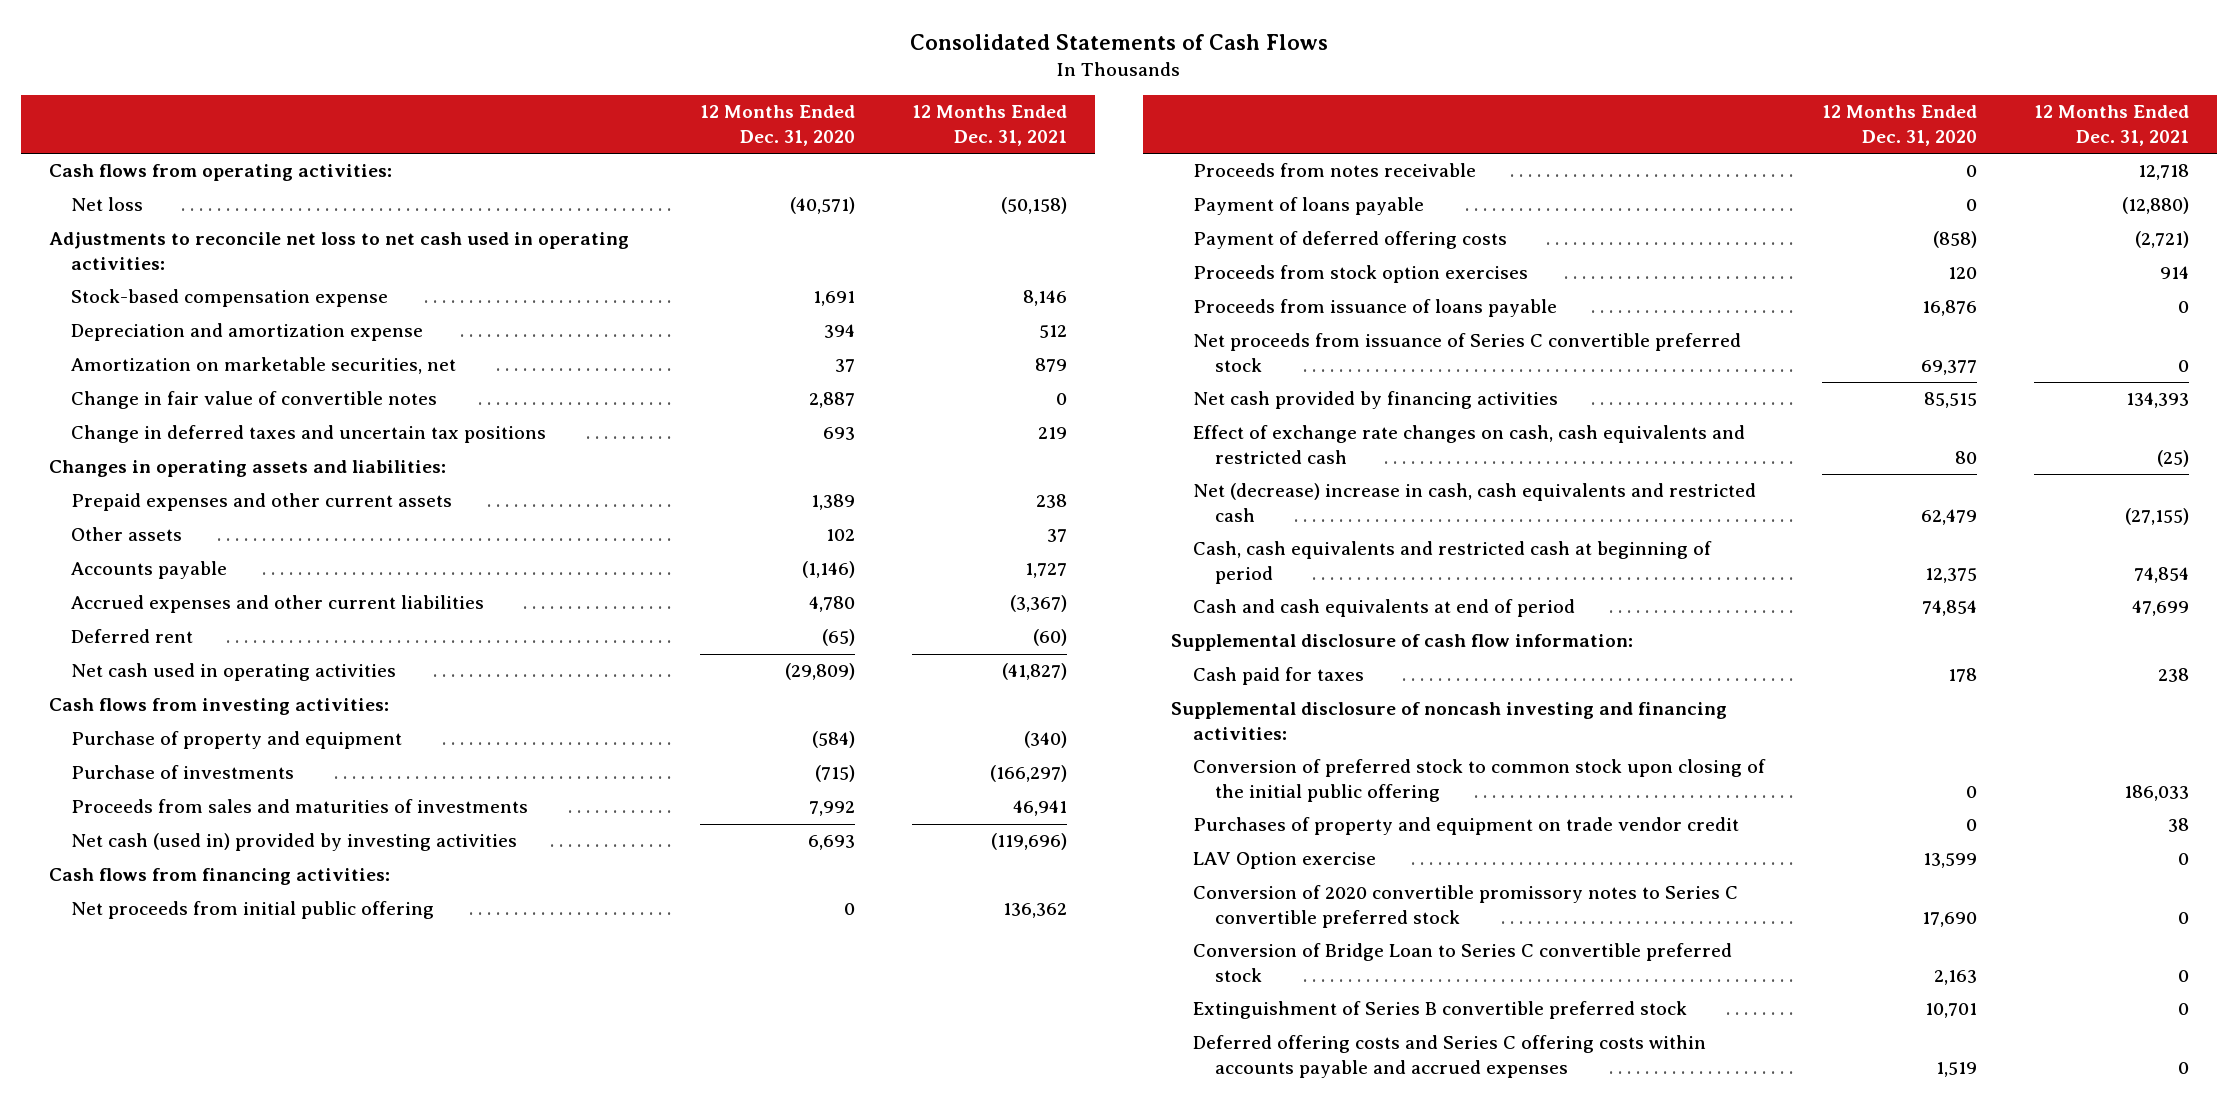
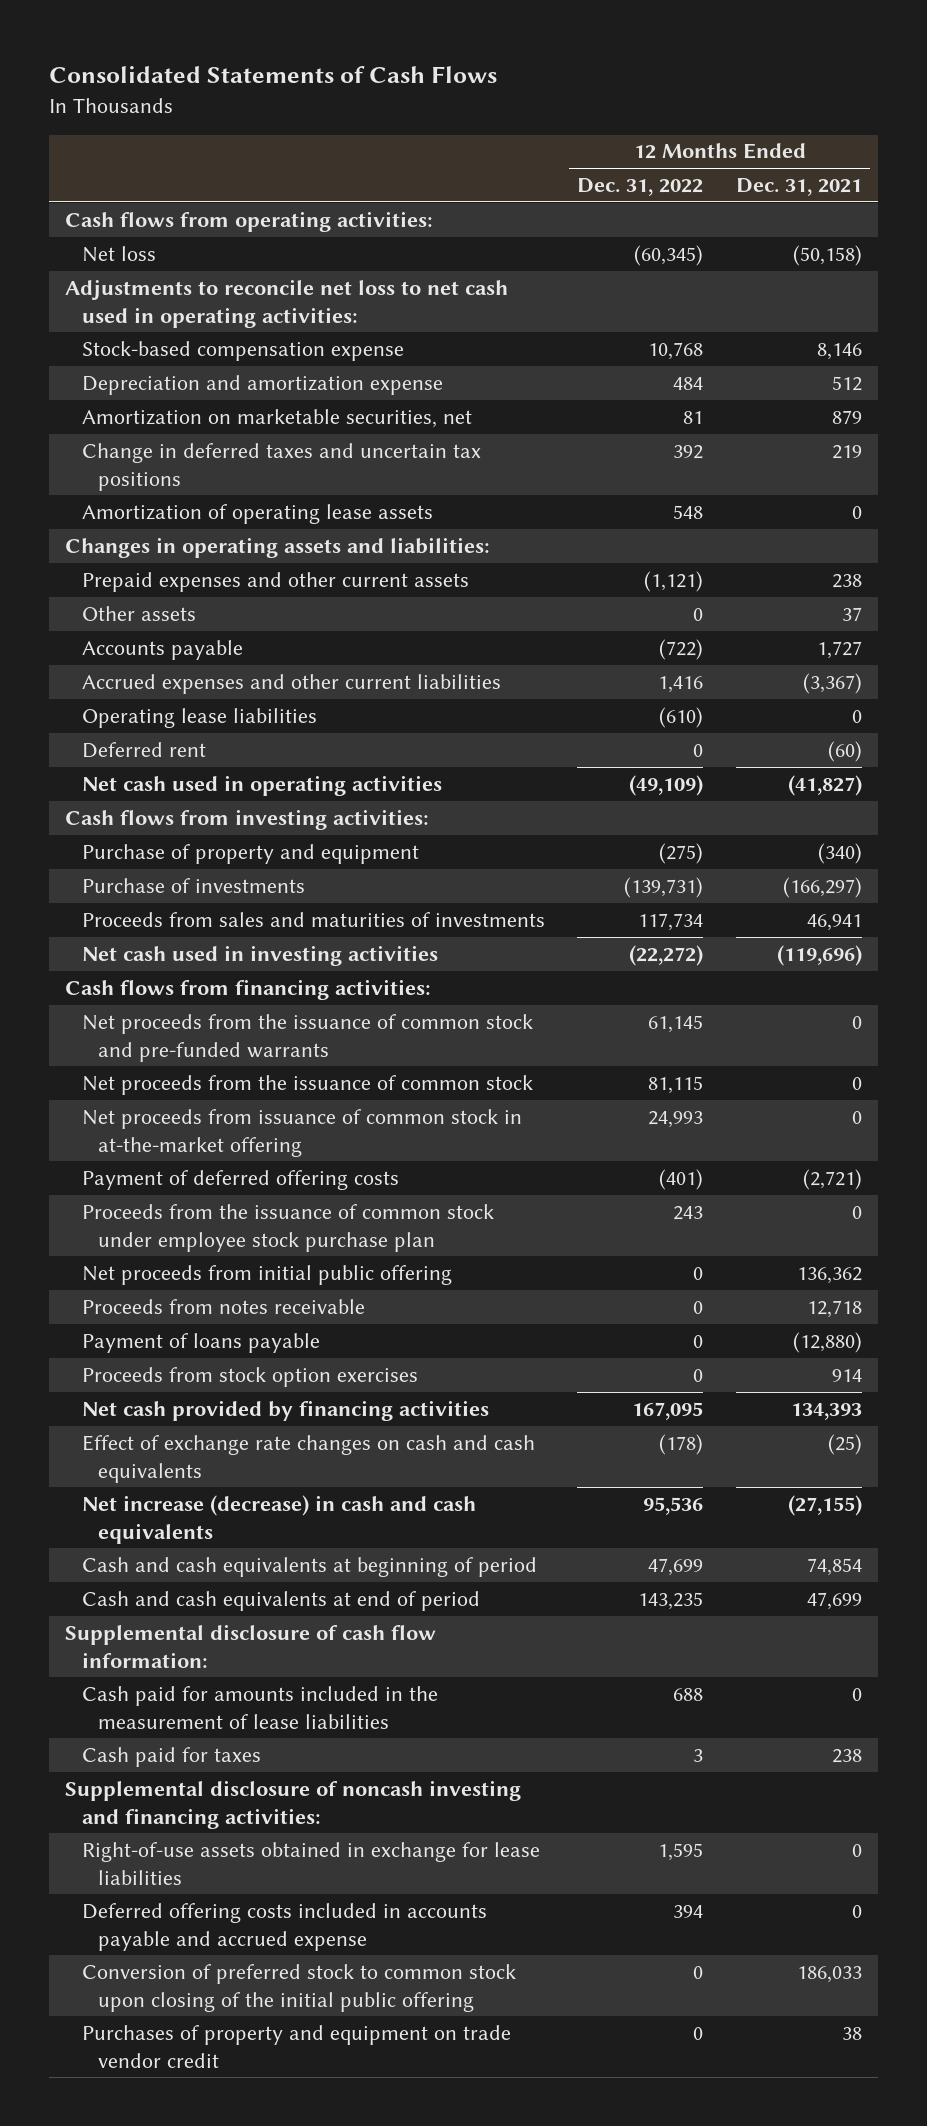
[699,105,855,146] 12 Months Ended Dec. 31, 2020 -> none
none -> [577,177,704,196] Dec. 31, 2022
[70,391,437,410] Change in fair value of convertible notes -> none
none -> [81,503,433,524] Amortization of operating lease assets
none -> [81,707,317,728] Operating lease liabilities
[70,833,517,852] Net cash (used in) provided by investing activities -> [81,944,438,966] Net cash used in investing activities
none -> [81,1013,533,1062] Net proceeds from the issuance of common stock and pre-funded warrants
none -> [81,1074,533,1095] Net proceeds from the issuance of common stock
none -> [81,1108,522,1157] Net proceeds from issuance of common stock in at-the-market offering
[1192,231,1507,250] Payment of deferred offering costs -> [81,1169,399,1190] Payment of deferred offering costs
none -> [81,1203,494,1252] Proceeds from the issuance of common stock under employee stock purchase plan
[1192,299,1557,318] Proceeds from issuance of loans payable -> none
[1192,333,1741,372] Net proceeds from issuance of Series C convertible preferred stock -> none
[1192,425,1745,464] Effect of exchange rate changes on cash, cash equivalents and restricted cash -> [81,1434,535,1483] Effect of exchange rate changes on cash and cash equivalents
[1192,483,1756,522] Net (decrease) increase in cash, cash equivalents and restricted cash -> [81,1494,476,1544] Net increase (decrease) in cash and cash equivalents
[1192,541,1712,584] Cash, cash equivalents and restricted cash at beginning of period -> [81,1556,537,1577] Cash and cash equivalents at beginning of period
none -> [81,1685,438,1729] Cash paid for amounts included in the measurement of lease liabilities
none -> [81,1841,540,1885] Right-of-use assets obtained in exchange for lease liabilities
none -> [81,1902,487,1951] Deferred offering costs included in accounts payable and accrued expense
[1192,852,1376,870] LAV Option exercise -> none
[1192,885,1738,928] Conversion of 2020 convertible promissory notes to Series C convertible preferred stock -> none
[1192,943,1732,982] Conversion of Bridge Loan to Series C convertible preferred stock -> none
[1192,1001,1687,1020] Extinguishment of Series B convertible preferred stock -> none
[1192,1035,1706,1078] Deferred offering costs and Series C offering costs within accounts payable and accrued expenses -> none

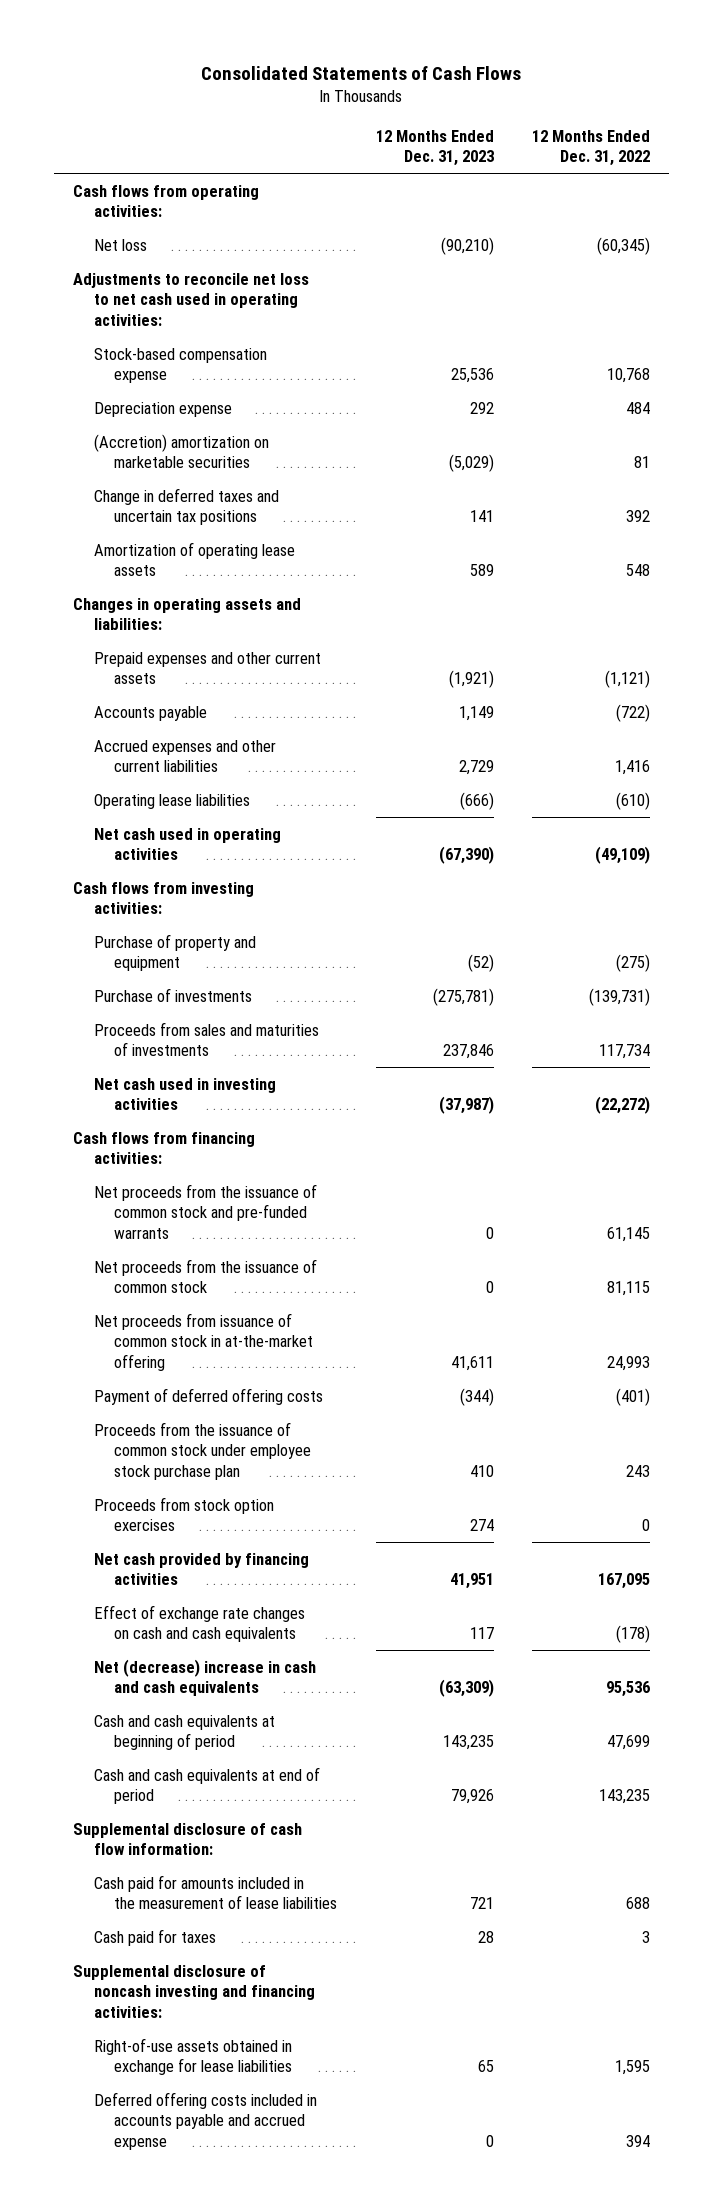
[735,177,862,196] Dec. 31, 2021 -> none
none -> [375,129,494,167] 12 Months Ended Dec. 31, 2023
[81,374,443,395] Depreciation and amortization expense -> [93,401,232,417] Depreciation expense
[81,408,472,428] Amortization on marketable securities, net -> [93,433,269,469] (Accretion) amortization on marketable securities
[81,605,196,621] Other assets -> none
[81,741,206,758] Deferred rent -> none
[81,1264,452,1285] Net proceeds from initial public offering -> none
[81,1298,365,1314] Proceeds from notes receivable -> none
[81,1332,320,1353] Payment of loans payable -> none
[81,1494,476,1544] Net increase (decrease) in cash and cash equivalents -> [93,1658,316,1697] Net (decrease) increase in cash and cash equivalents
[81,1963,516,2012] Conversion of preferred stock to common stock upon closing of the initial public offering -> none
[81,2024,511,2068] Purchases of property and equipment on trade vendor credit -> none

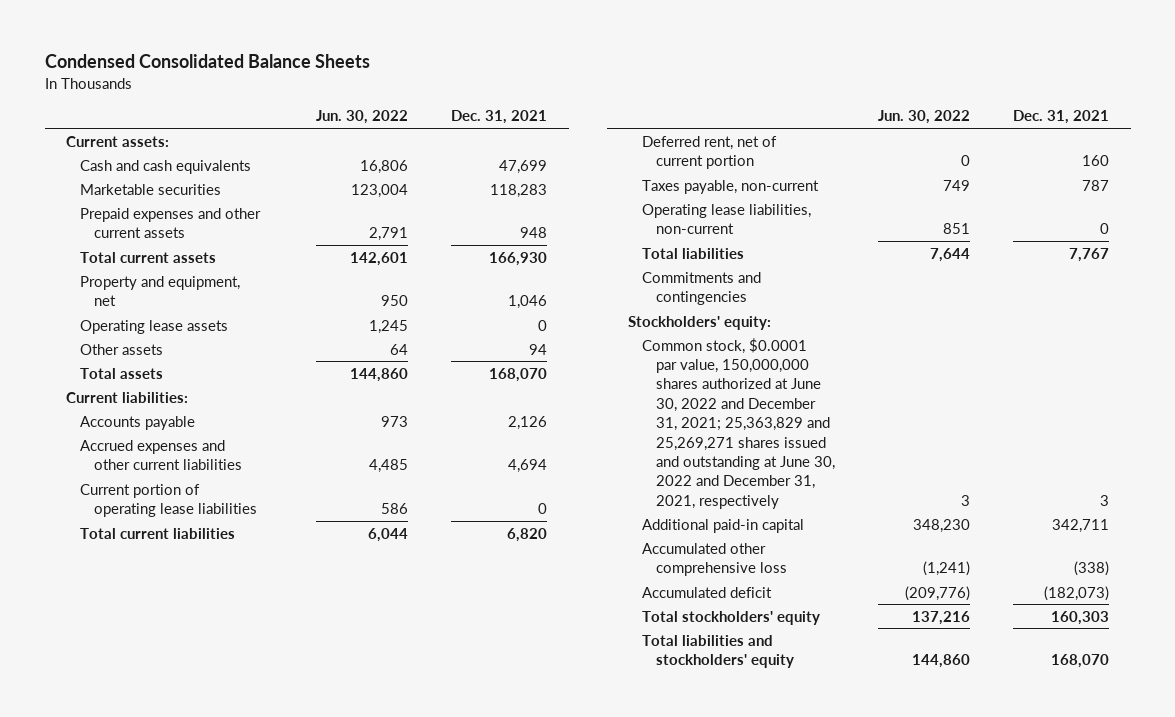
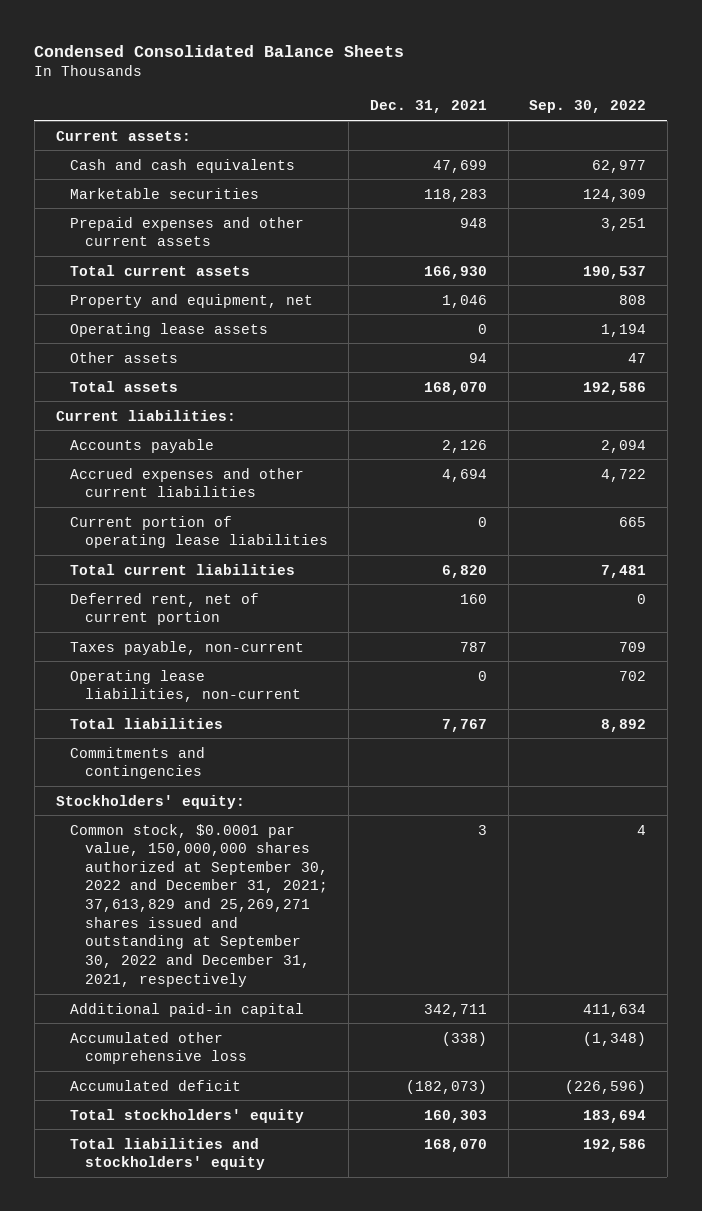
[316,110,409,125] Jun. 30, 2022 -> none
none -> [529,100,647,114] Sep. 30, 2022
[641,337,835,509] Common stock, $0.0001 par value, 150,000,000 shares authorized at June 30, 2022 and December 31, 2021; 25,363,829 and 25,269,271 shares issued and outstanding at June 30, 2022 and December 31, 2021, respectively -> [70,823,328,987] Common stock, $0.0001 par value, 150,000,000 shares authorized at September 30, 2022 and December 31, 2021; 37,613,829 and 25,269,271 shares issued and outstanding at September 30, 2022 and December 31, 2021, respectively

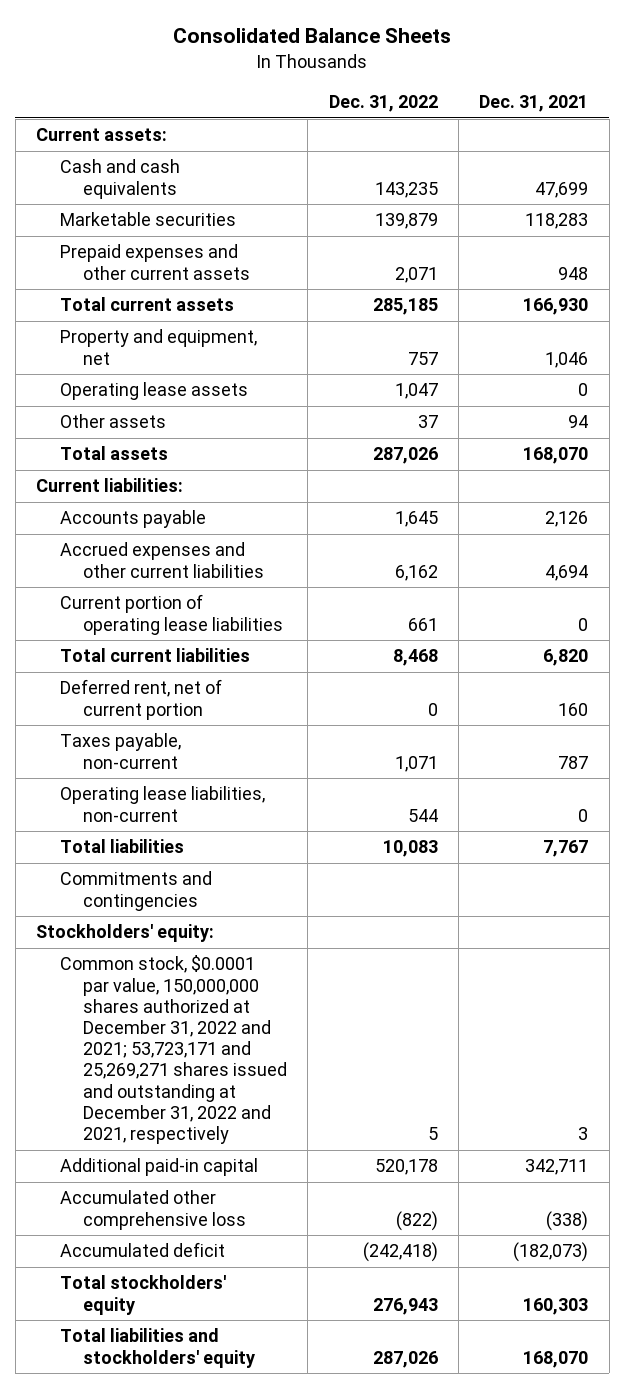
[34,44,405,57] Condensed Consolidated Balance Sheets -> [173,28,452,44] Consolidated Balance Sheets
[529,100,647,114] Sep. 30, 2022 -> none
none -> [328,95,438,113] Dec. 31, 2022
[70,823,328,987] Common stock, $0.0001 par value, 150,000,000 shares authorized at September 30, 2022 and December 31, 2021; 37,613,829 and 25,269,271 shares issued and outstanding at September 30, 2022 and December 31, 2021, respectively -> [59,955,287,1145] Common stock, $0.0001 par value, 150,000,000 shares authorized at December 31, 2022 and 2021; 53,723,171 and 25,269,271 shares issued and outstanding at December 31, 2022 and 2021, respectively

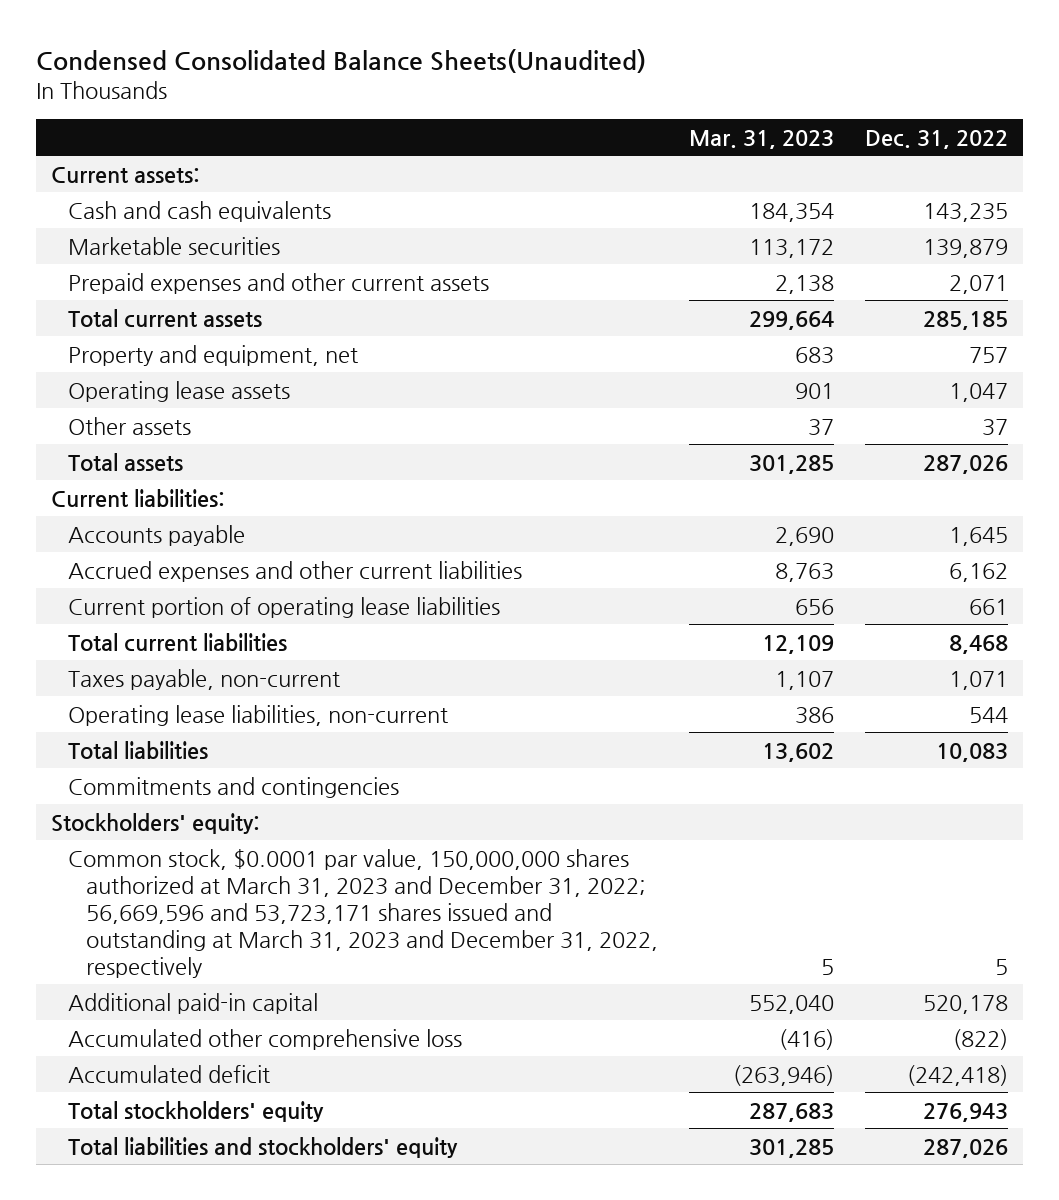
[173,28,452,44] Consolidated Balance Sheets -> [35,48,646,73] Condensed Consolidated Balance Sheets(Unaudited)
[479,95,589,113] Dec. 31, 2021 -> none
none -> [688,129,834,149] Mar. 31, 2023
[59,679,222,720] Deferred rent, net of current portion -> none
[59,955,287,1145] Common stock, $0.0001 par value, 150,000,000 shares authorized at December 31, 2022 and 2021; 53,723,171 and 25,269,271 shares issued and outstanding at December 31, 2022 and 2021, respectively -> [68,848,658,978] Common stock, $0.0001 par value, 150,000,000 shares authorized at March 31, 2023 and December 31, 2022; 56,669,596 and 53,723,171 shares issued and outstanding at March 31, 2023 and December 31, 2022, respectively

